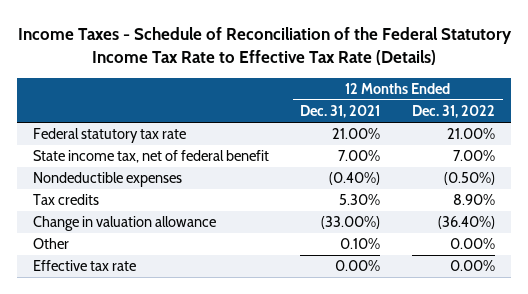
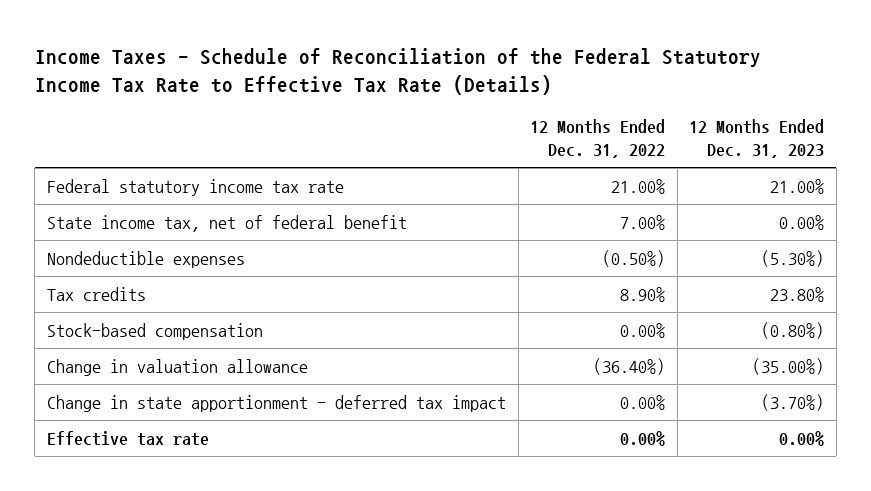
[300,105,381,119] Dec. 31, 2021 -> none
none -> [689,119,825,159] 12 Months Ended Dec. 31, 2023
[33,128,187,144] Federal statutory tax rate -> [46,178,344,196] Federal statutory income tax rate
none -> [46,322,263,340] Stock-based compensation
[33,238,70,250] Other -> none
none -> [46,394,506,412] Change in state apportionment - deferred tax impact

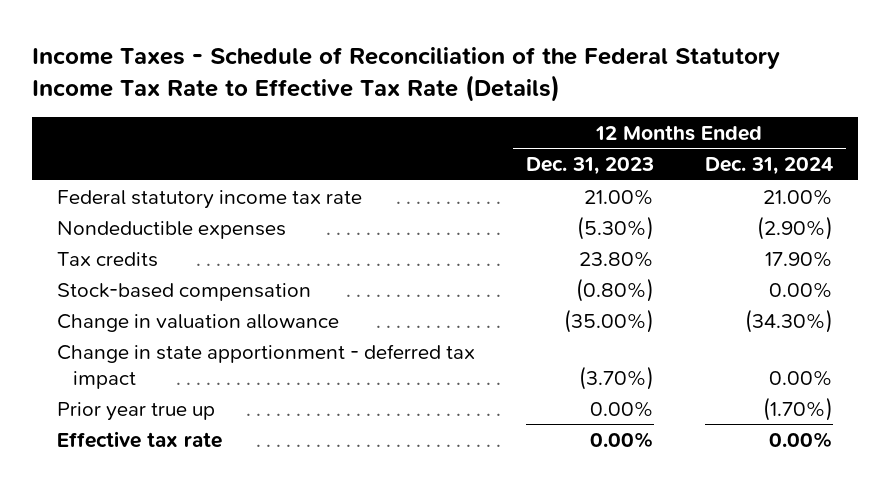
[530,119,666,159] 12 Months Ended Dec. 31, 2022 -> none
none -> [704,157,833,176] Dec. 31, 2024
[46,214,407,232] State income tax, net of federal benefit -> none
none -> [57,401,216,421] Prior year true up

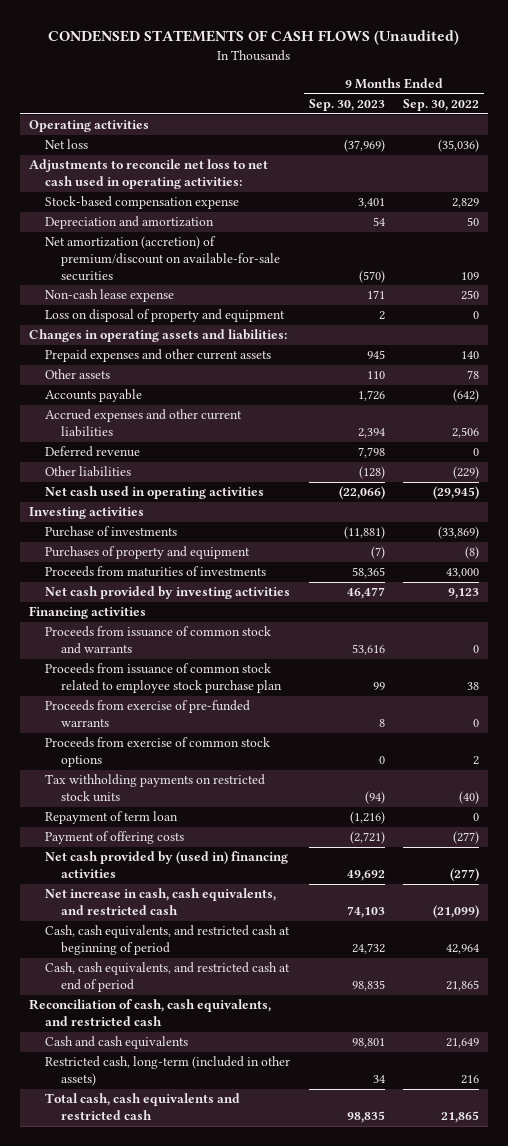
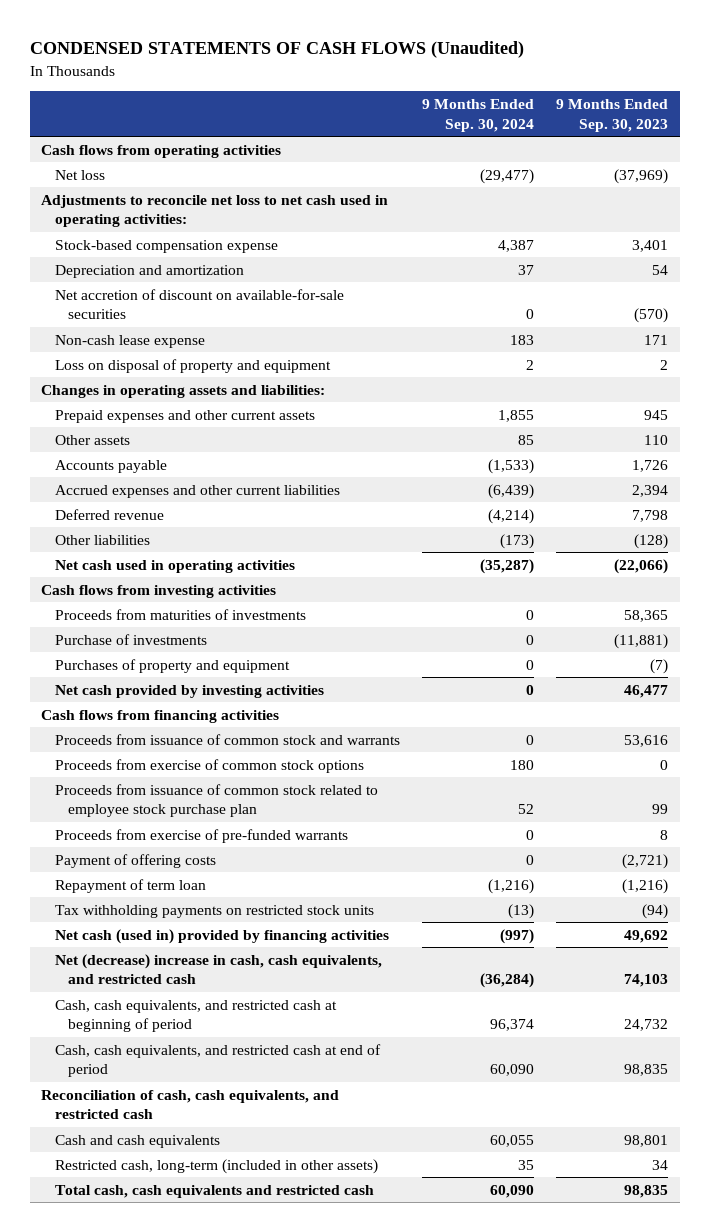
[402,98,479,111] Sep. 30, 2022 -> none
none -> [422,99,535,132] 9 Months Ended Sep. 30, 2024
[29,120,150,133] Operating activities -> [41,144,282,158] Cash flows from operating activities
[45,236,280,281] Net amortization (accretion) of premium/discount on available-for-sale securities -> [54,288,344,320] Net accretion of discount on available-for-sale securities
[29,507,145,520] Investing activities -> [41,584,277,598] Cash flows from investing activities
[45,566,267,578] Proceeds from maturities of investments -> [54,608,306,620] Proceeds from maturities of investments
[29,606,147,620] Financing activities -> [41,709,280,723] Cash flows from financing activities
[45,737,271,768] Proceeds from exercise of common stock options -> [54,758,364,773] Proceeds from exercise of common stock options
[45,811,179,825] Repayment of term loan -> [54,878,206,893] Repayment of term loan
[45,774,266,803] Tax withholding payments on restricted stock units -> [54,904,374,918] Tax withholding payments on restricted stock units
[45,851,289,879] Net cash provided by (used in) financing activities -> [54,928,389,944] Net cash (used in) provided by financing activities
[45,888,277,916] Net increase in cash, cash equivalents, and restricted cash -> [54,953,382,985] Net (decrease) increase in cash, cash equivalents, and restricted cash

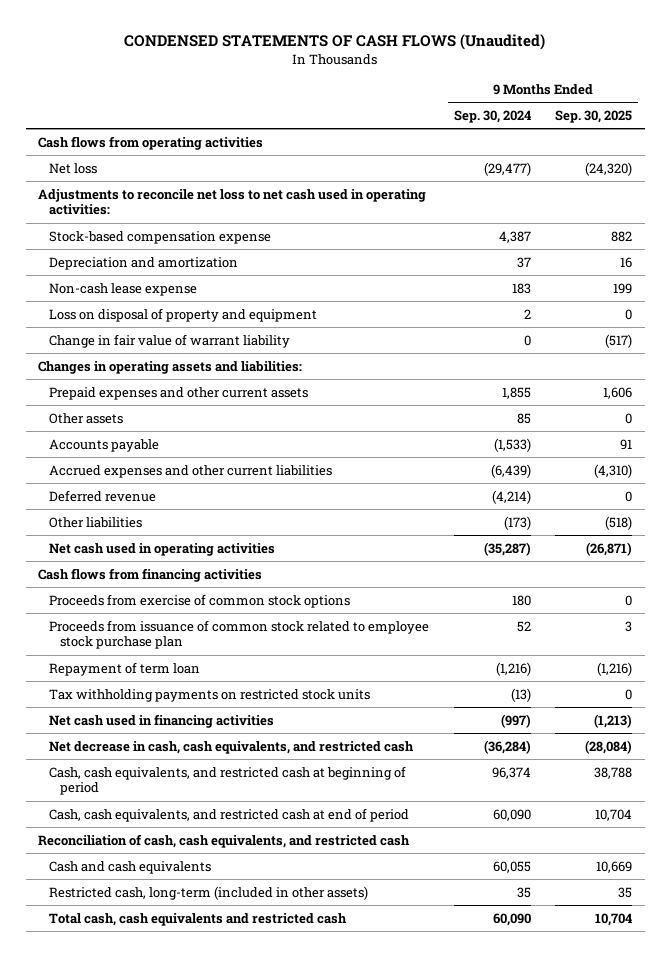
[556,99,669,132] 9 Months Ended Sep. 30, 2023 -> none
none -> [555,109,633,123] Sep. 30, 2025
[54,288,344,320] Net accretion of discount on available-for-sale securities -> none
none -> [49,333,291,348] Change in fair value of warrant liability
[41,584,277,598] Cash flows from investing activities -> none
[54,608,306,620] Proceeds from maturities of investments -> none
[54,633,207,645] Purchase of investments -> none
[54,658,290,673] Purchases of property and equipment -> none
[54,684,324,698] Net cash provided by investing activities -> none
[54,733,400,745] Proceeds from issuance of common stock and warrants -> none
[54,828,348,843] Proceeds from exercise of pre-funded warrants -> none
[54,853,216,868] Payment of offering costs -> none
[54,928,389,944] Net cash (used in) provided by financing activities -> [49,713,275,728] Net cash used in financing activities
[54,953,382,985] Net (decrease) increase in cash, cash equivalents, and restricted cash -> [49,740,415,754] Net decrease in cash, cash equivalents, and restricted cash

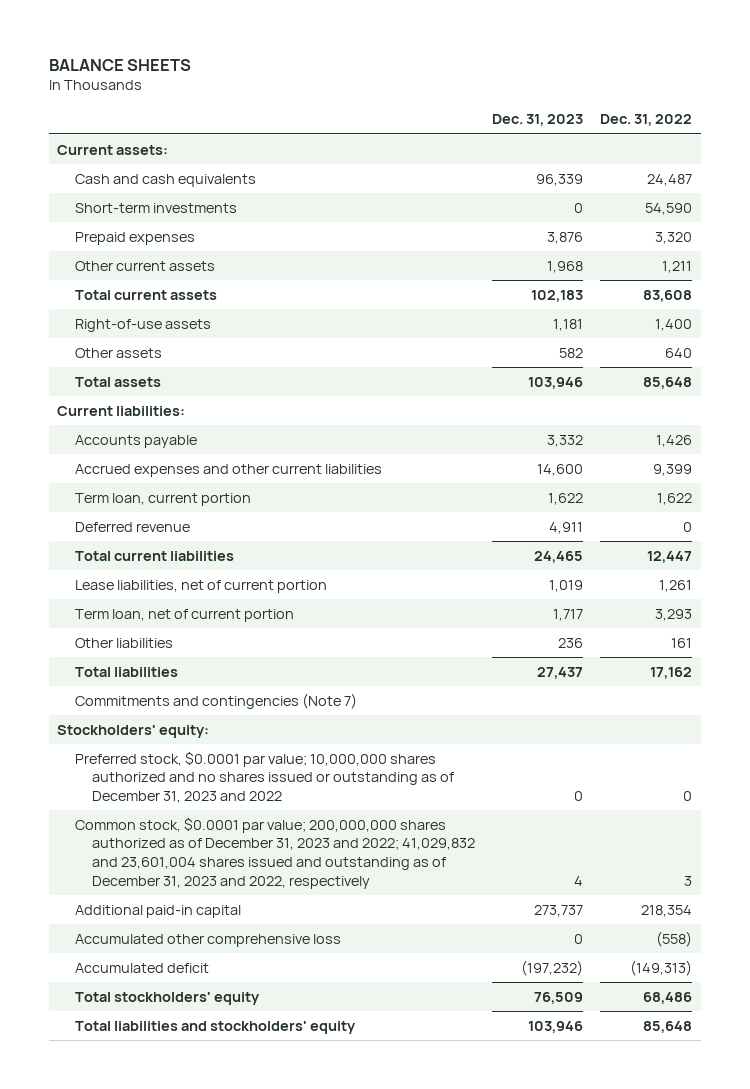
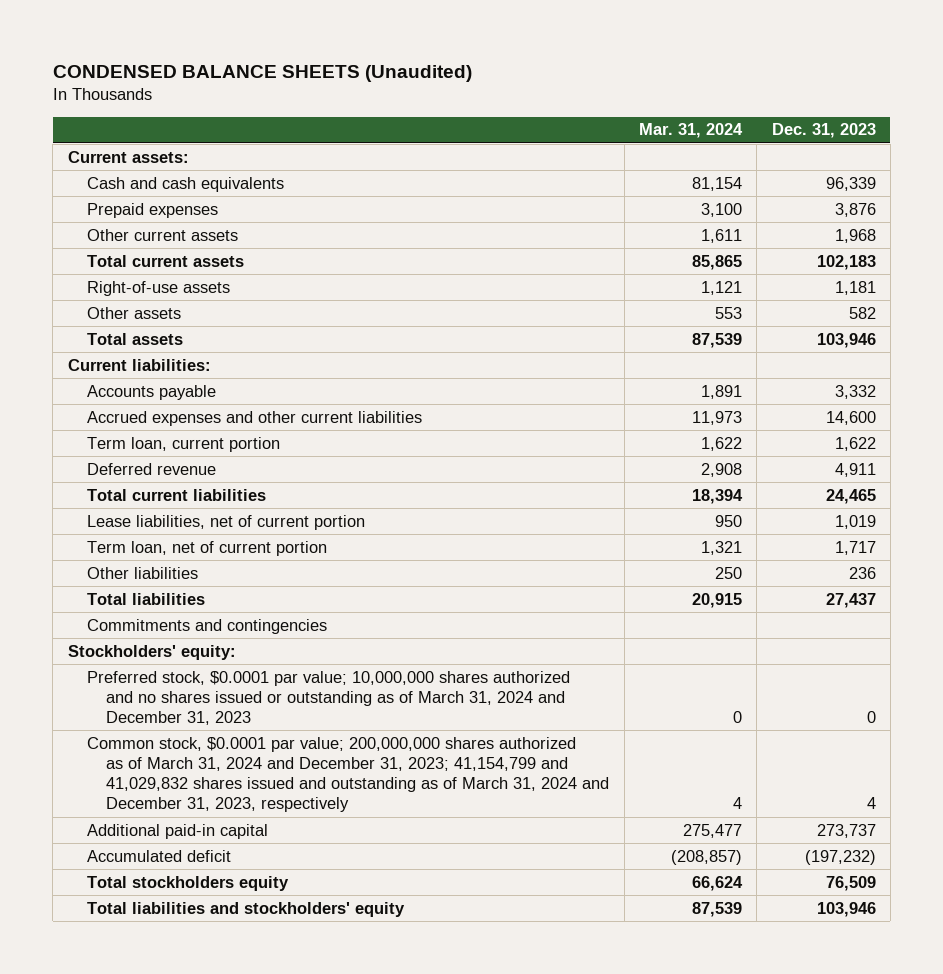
[48,58,191,71] BALANCE SHEETS -> [52,65,472,83] CONDENSED BALANCE SHEETS (Unaudited)
[600,114,693,127] Dec. 31, 2022 -> none
none -> [638,123,743,139] Mar. 31, 2024
[74,202,237,213] Short-term investments -> none
[74,692,357,709] Commitments and contingencies (Note 7) -> [87,618,328,634] Commitments and contingencies
[74,750,455,803] Preferred stock, $0.0001 par value; 10,000,000 shares authorized and no shares issued or outstanding as of December 31, 2023 and 2022 -> [87,670,571,726] Preferred stock, $0.0001 par value; 10,000,000 shares authorized and no shares issued or outstanding as of March 31, 2024 and December 31, 2023
[74,816,476,889] Common stock, $0.0001 par value; 200,000,000 shares authorized as of December 31, 2023 and 2022; 41,029,832 and 23,601,004 shares issued and outstanding as of December 31, 2023 and 2022, respectively -> [87,736,610,813] Common stock, $0.0001 par value; 200,000,000 shares authorized as of March 31, 2024 and December 31, 2023; 41,154,799 and 41,029,832 shares issued and outstanding as of March 31, 2024 and December 31, 2023, respectively
[74,933,341,947] Accumulated other comprehensive loss -> none
[74,991,260,1005] Total stockholders' equity -> [87,875,290,891] Total stockholders equity

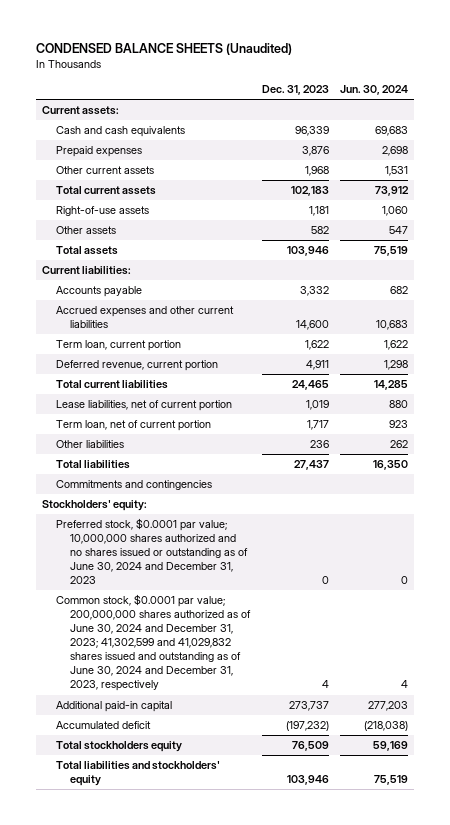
[638,123,743,139] Mar. 31, 2024 -> none
none -> [340,85,409,96] Jun. 30, 2024
[87,462,217,475] Deferred revenue -> [55,360,218,372] Deferred revenue, current portion
[87,670,571,726] Preferred stock, $0.0001 par value; 10,000,000 shares authorized and no shares issued or outstanding as of March 31, 2024 and December 31, 2023 -> [55,518,249,585] Preferred stock, $0.0001 par value; 10,000,000 shares authorized and no shares issued or outstanding as of June 30, 2024 and December 31, 2023
[87,736,610,813] Common stock, $0.0001 par value; 200,000,000 shares authorized as of March 31, 2024 and December 31, 2023; 41,154,799 and 41,029,832 shares issued and outstanding as of March 31, 2024 and December 31, 2023, respectively -> [55,594,252,692] Common stock, $0.0001 par value; 200,000,000 shares authorized as of June 30, 2024 and December 31, 2023; 41,302,599 and 41,029,832 shares issued and outstanding as of June 30, 2024 and December 31, 2023, respectively

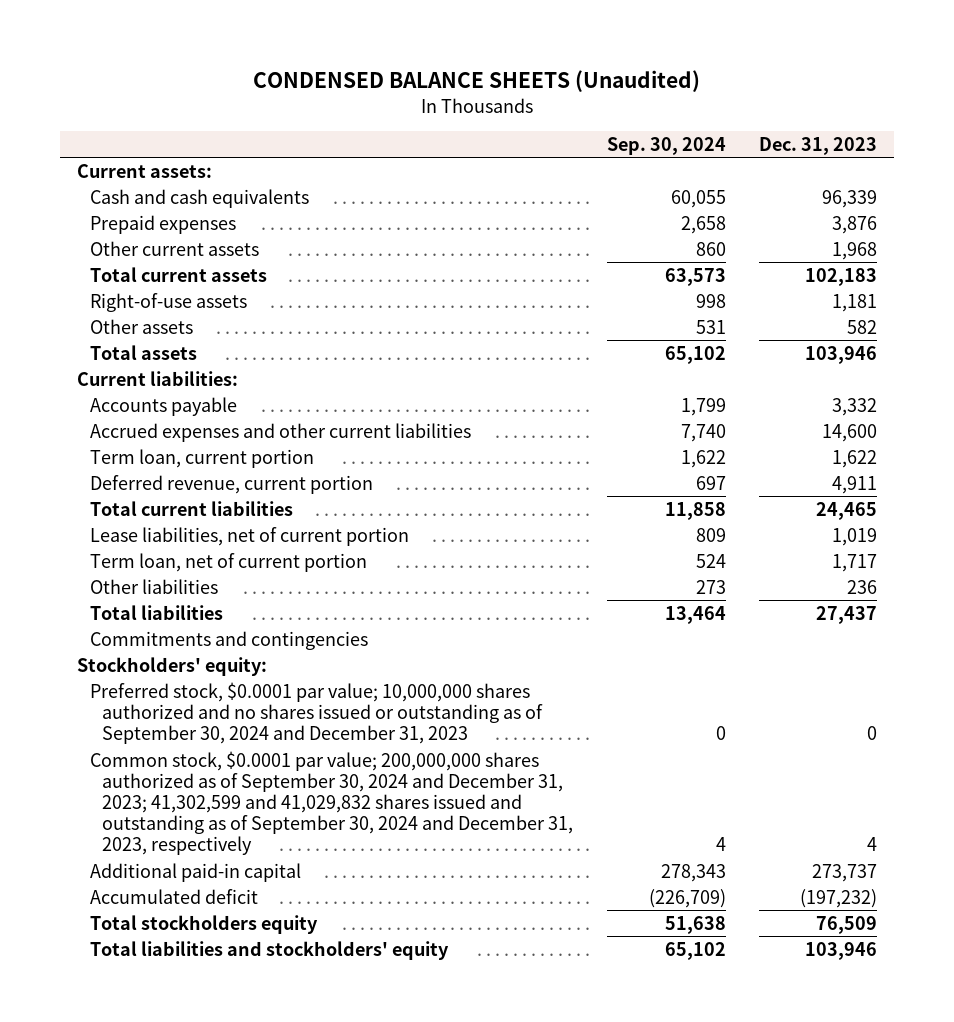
[340,85,409,96] Jun. 30, 2024 -> none
none -> [606,136,726,155] Sep. 30, 2024
[55,518,249,585] Preferred stock, $0.0001 par value; 10,000,000 shares authorized and no shares issued or outstanding as of June 30, 2024 and December 31, 2023 -> [89,681,544,744] Preferred stock, $0.0001 par value; 10,000,000 shares authorized and no shares issued or outstanding as of September 30, 2024 and December 31, 2023
[55,594,252,692] Common stock, $0.0001 par value; 200,000,000 shares authorized as of June 30, 2024 and December 31, 2023; 41,302,599 and 41,029,832 shares issued and outstanding as of June 30, 2024 and December 31, 2023, respectively -> [89,750,574,856] Common stock, $0.0001 par value; 200,000,000 shares authorized as of September 30, 2024 and December 31, 2023; 41,302,599 and 41,029,832 shares issued and outstanding as of September 30, 2024 and December 31, 2023, respectively

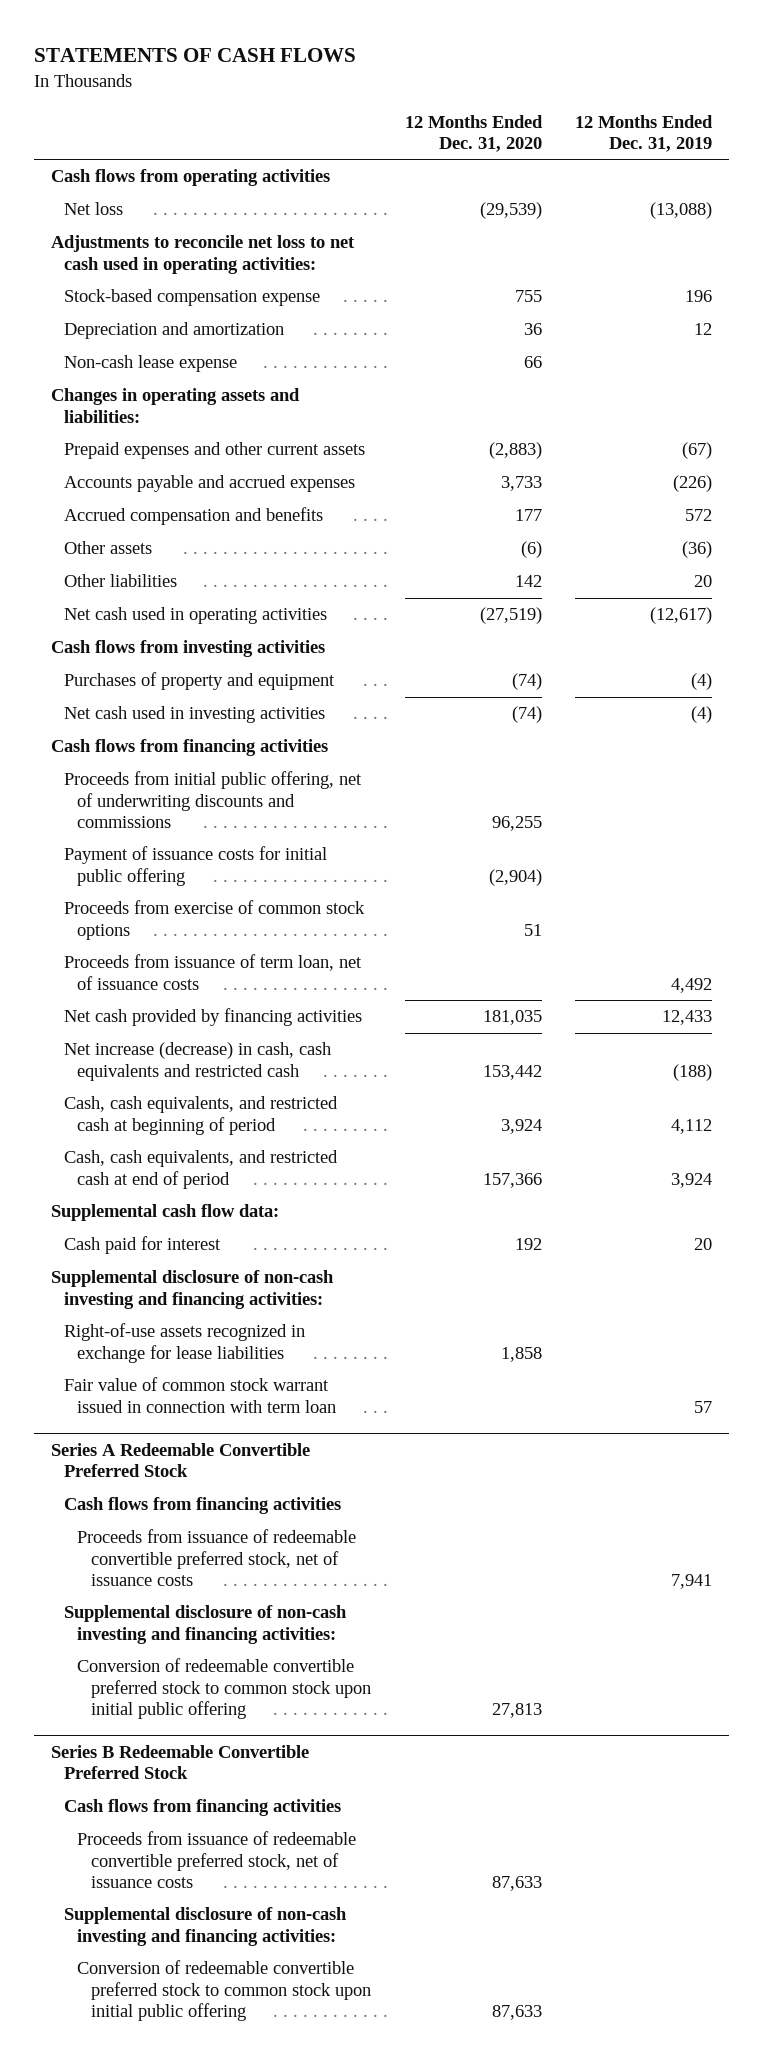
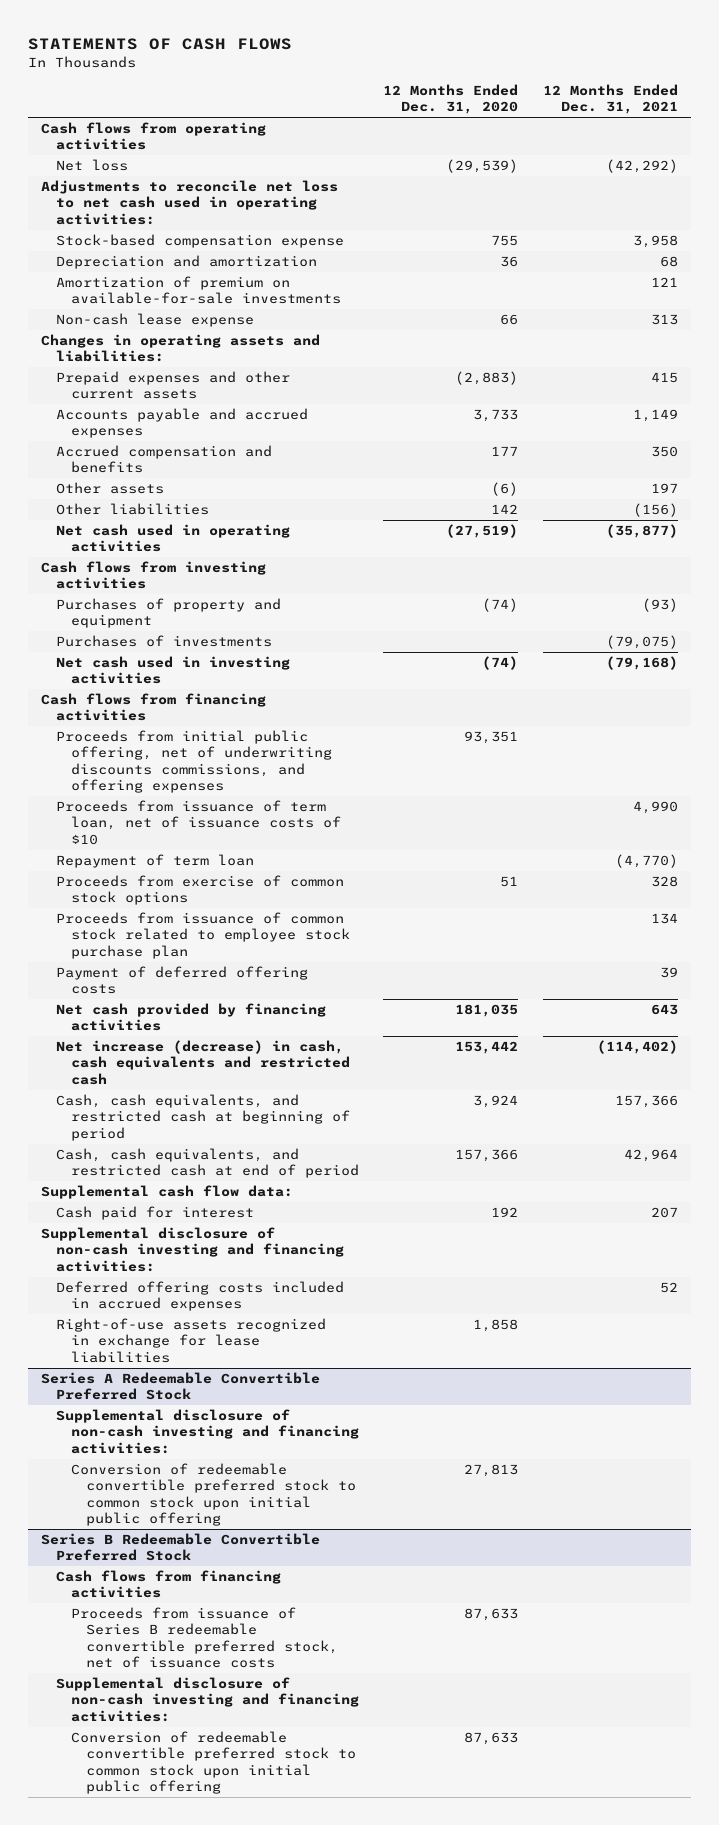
[575,114,714,152] 12 Months Ended Dec. 31, 2019 -> none
none -> [543,83,679,115] 12 Months Ended Dec. 31, 2021
none -> [55,276,341,305] Amortization of premium on available-for-sale investments
none -> [55,635,272,648] Purchases of investments
[64,846,328,886] Payment of issuance costs for initial public offering -> none
[64,771,363,828] Proceeds from initial public offering, net of underwriting discounts and commissions -> [55,730,332,794] Proceeds from initial public offering, net of underwriting discounts commissions, and offering expenses
[491,815,542,831] 96,255 -> [464,731,519,745] 93,351
none -> [55,800,341,845] Proceeds from issuance of term loan, net of issuance costs of $10
none -> [55,854,254,869] Repayment of term loan
[64,954,363,990] Proceeds from issuance of term loan, net of issuance costs -> none
none -> [55,912,350,959] Proceeds from issuance of common stock related to employee stock purchase plan
none -> [55,966,308,995] Payment of deferred offering costs
none -> [55,1281,344,1312] Deferred offering costs included in accrued expenses
[64,1377,337,1413] Fair value of common stock warrant issued in connection with term loan -> none
[64,1497,342,1515] Cash flows from financing activities -> none
[77,1529,357,1586] Proceeds from issuance of redeemable convertible preferred stock, net of issuance costs -> none
[77,1831,357,1888] Proceeds from issuance of redeemable convertible preferred stock, net of issuance costs -> [70,1607,338,1669] Proceeds from issuance of Series B redeemable convertible preferred stock, net of issuance costs

